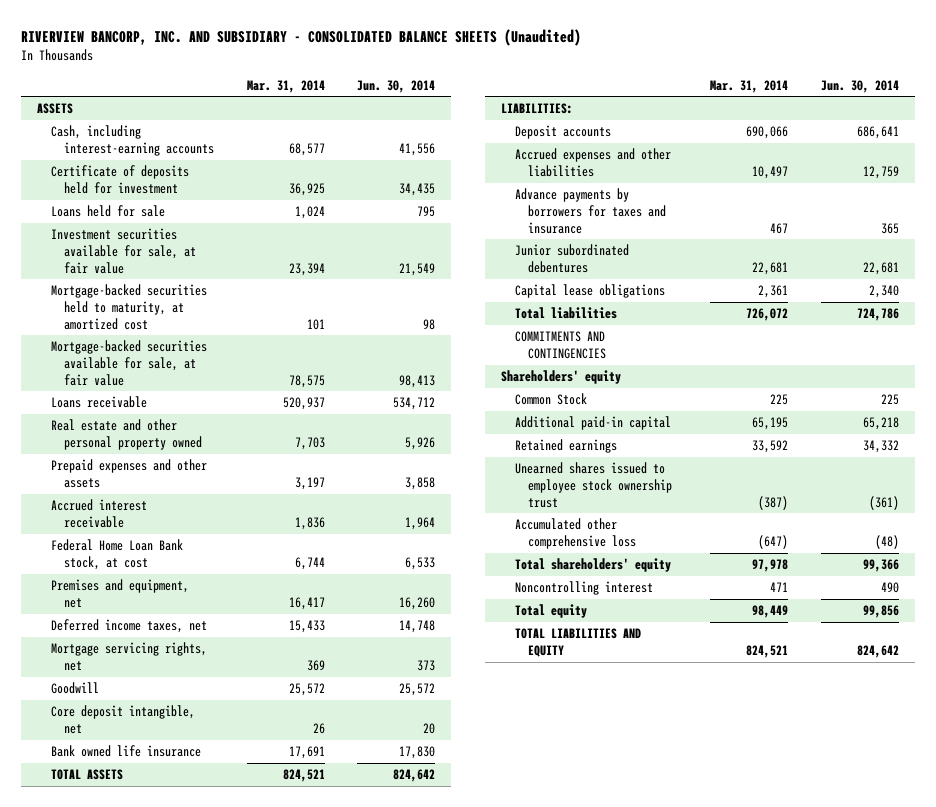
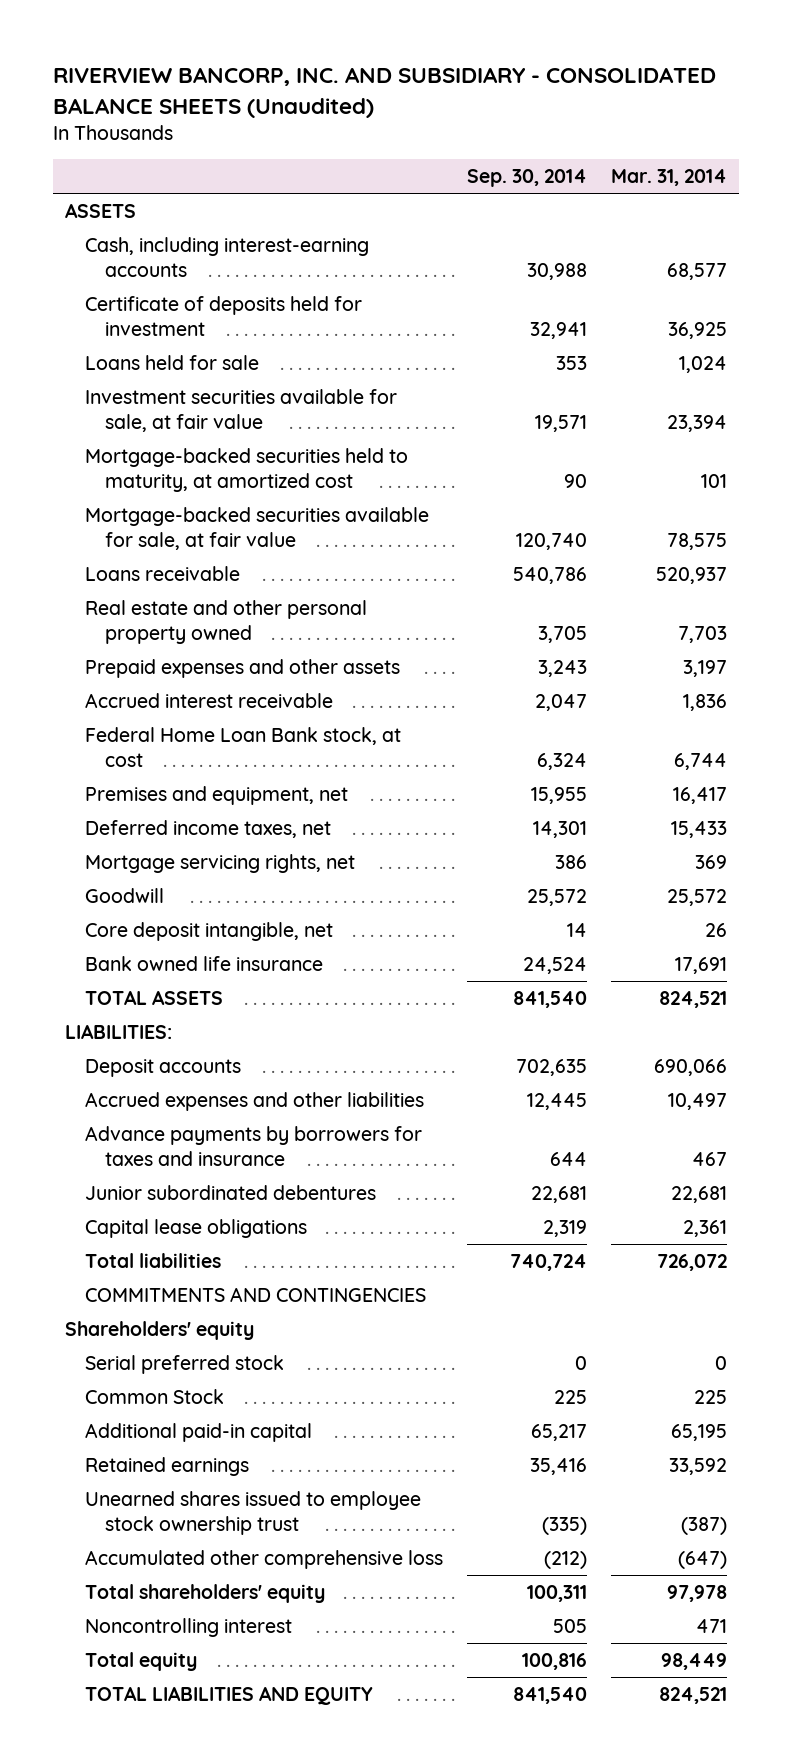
[356,79,435,93] Jun. 30, 2014 -> none
none -> [466,169,587,188] Sep. 30, 2014
none -> [85,1354,285,1374] Serial preferred stock

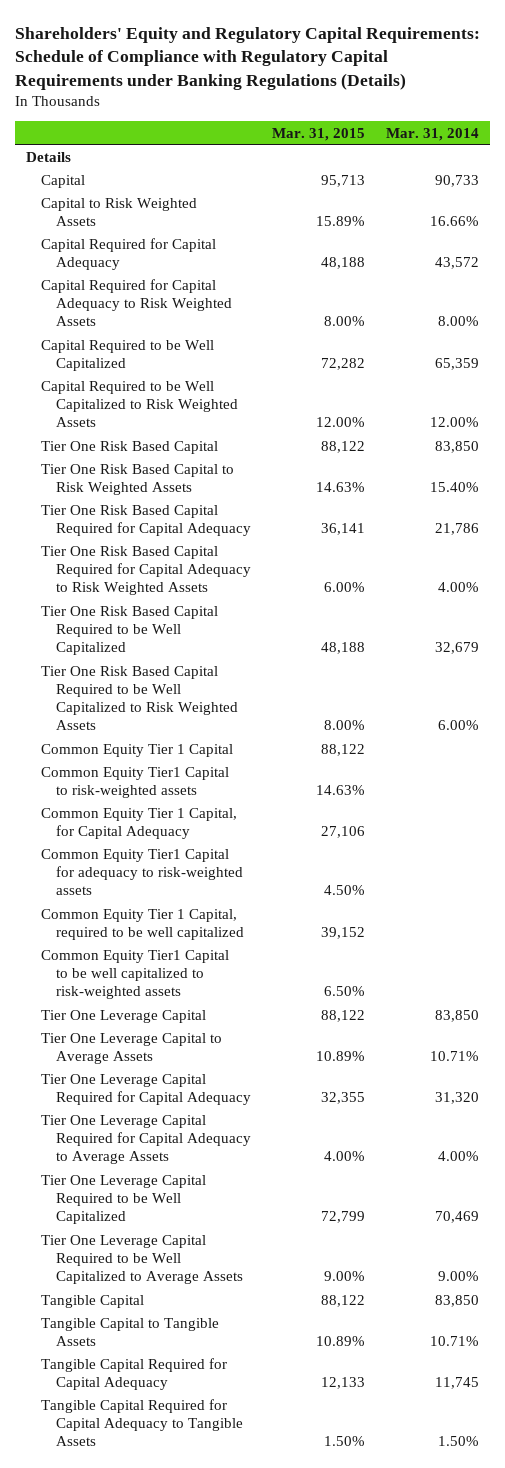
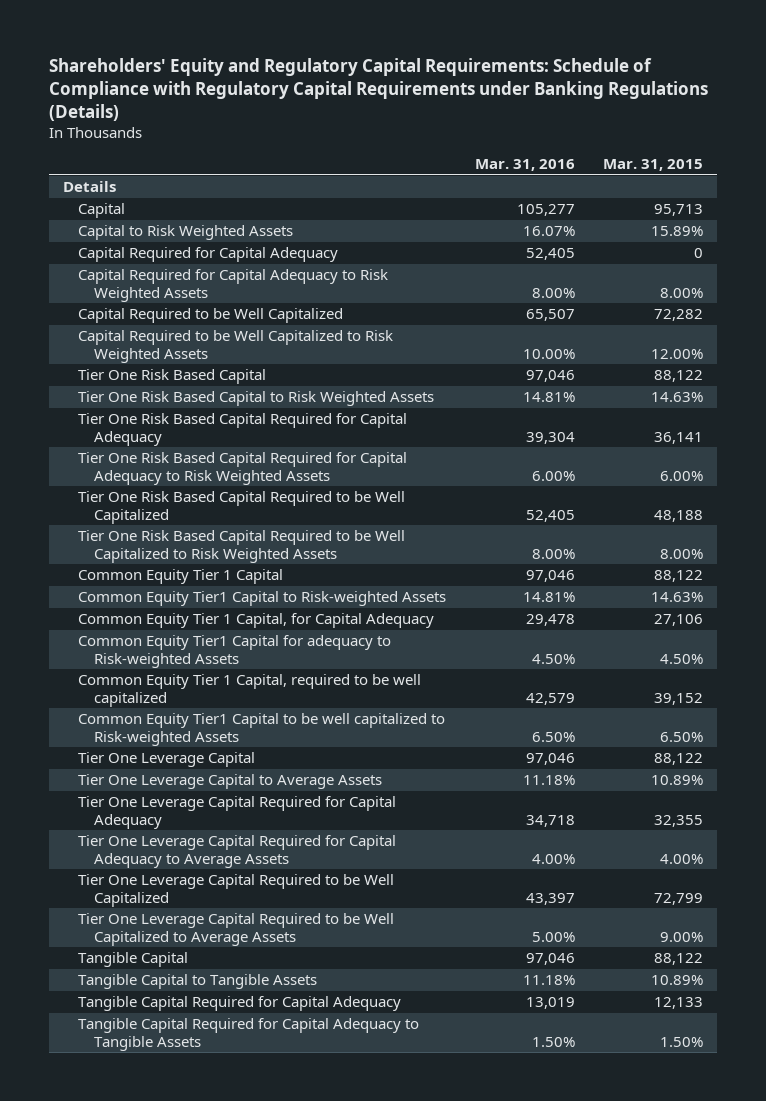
[386,127,480,141] Mar. 31, 2014 -> none
none -> [474,158,575,171] Mar. 31, 2016
[320,256,365,269] 48,188 -> [693,248,703,259] 0
[40,766,229,798] Common Equity Tier1 Capital to risk-weighted assets -> [78,591,447,607] Common Equity Tier1 Capital to Risk-weighted Assets
[40,848,243,896] Common Equity Tier1 Capital for adequacy to risk-weighted assets -> [78,635,392,668] Common Equity Tier1 Capital for adequacy to Risk-weighted Assets
[40,949,229,1000] Common Equity Tier1 Capital to be well capitalized to risk-weighted assets -> [78,713,446,746] Common Equity Tier1 Capital to be well capitalized to Risk-weighted Assets

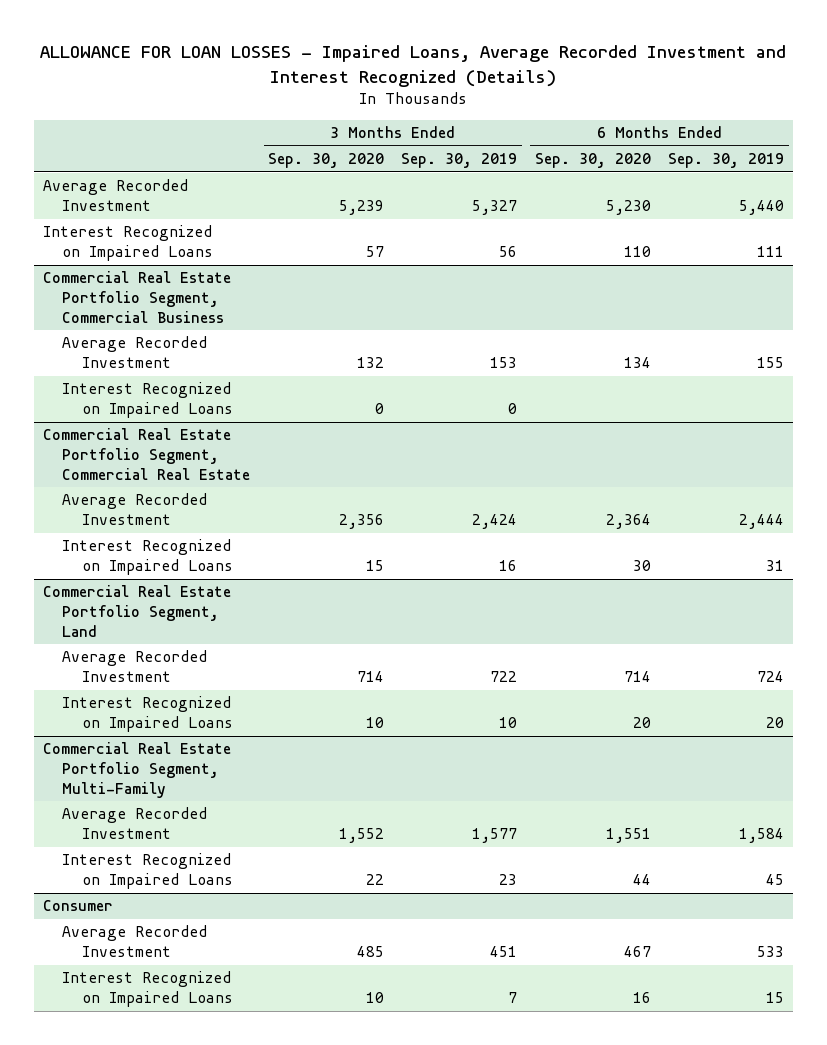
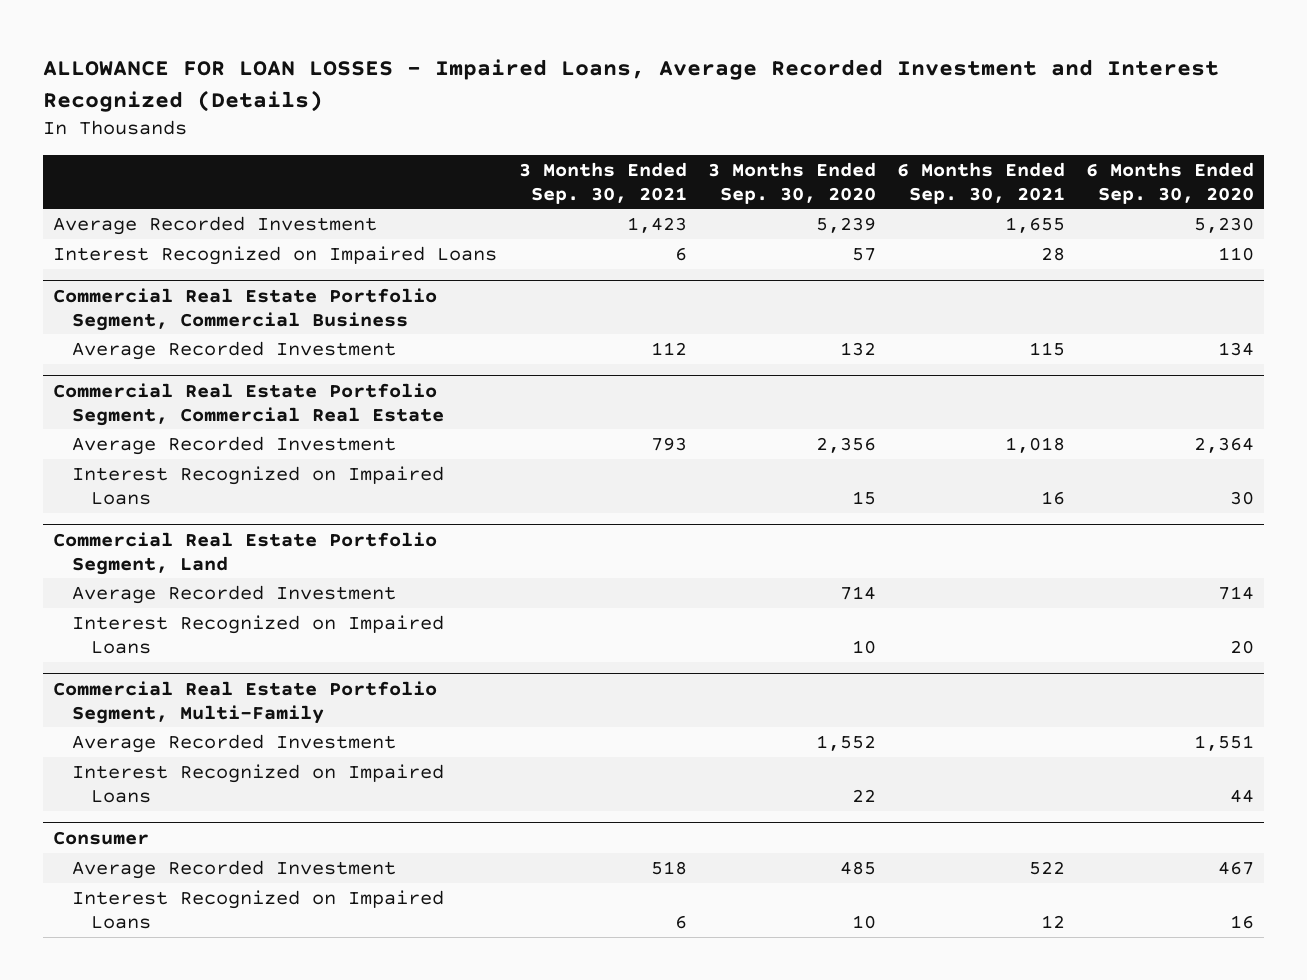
[401,152,518,168] Sep. 30, 2019 -> none
[668,152,785,168] Sep. 30, 2019 -> none
none -> [518,161,687,204] 3 Months Ended Sep. 30, 2021
none -> [896,161,1065,204] 6 Months Ended Sep. 30, 2021
[62,382,234,419] Interest Recognized on Impaired Loans -> none

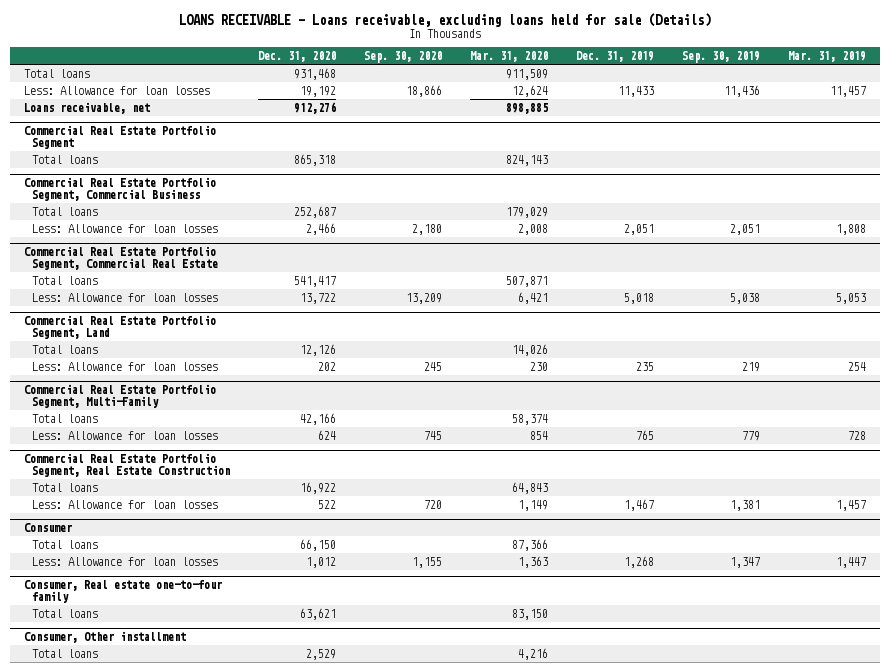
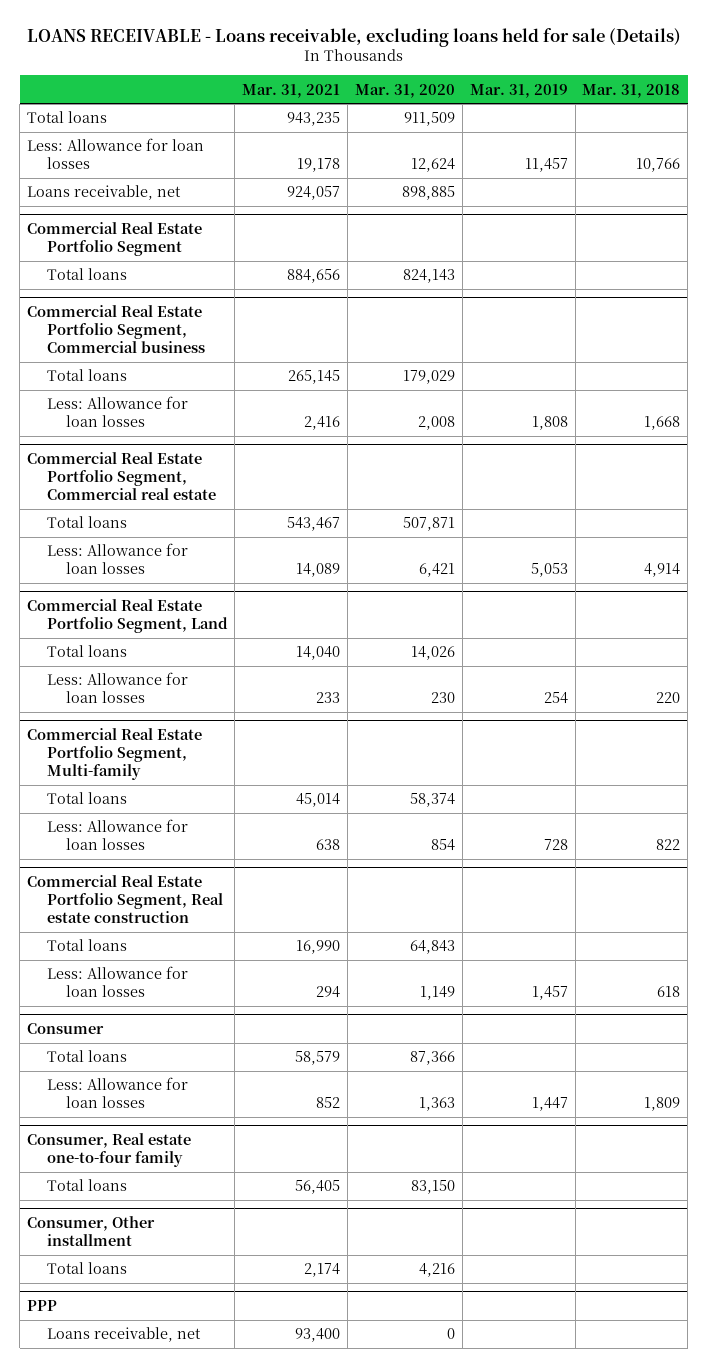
[257,51,336,63] Dec. 31, 2020 -> none
[363,51,442,64] Sep. 30, 2020 -> none
[575,51,654,63] Dec. 31, 2019 -> none
[681,51,760,64] Sep. 30, 2019 -> none
none -> [242,83,341,98] Mar. 31, 2021
none -> [582,83,681,98] Mar. 31, 2018
[23,177,216,202] Commercial Real Estate Portfolio Segment, Commercial Business -> [27,305,205,353] Commercial Real Estate Portfolio Segment, Commercial business
[23,246,218,271] Commercial Real Estate Portfolio Segment, Commercial Real Estate -> [27,452,216,500] Commercial Real Estate Portfolio Segment, Commercial real estate
[23,384,216,409] Commercial Real Estate Portfolio Segment, Multi-Family -> [27,728,203,780] Commercial Real Estate Portfolio Segment, Multi-family
[23,453,230,478] Commercial Real Estate Portfolio Segment, Real Estate Construction -> [27,875,223,923] Commercial Real Estate Portfolio Segment, Real estate construction
none -> [27,1300,58,1312] PPP
none -> [46,1327,201,1343] Loans receivable, net

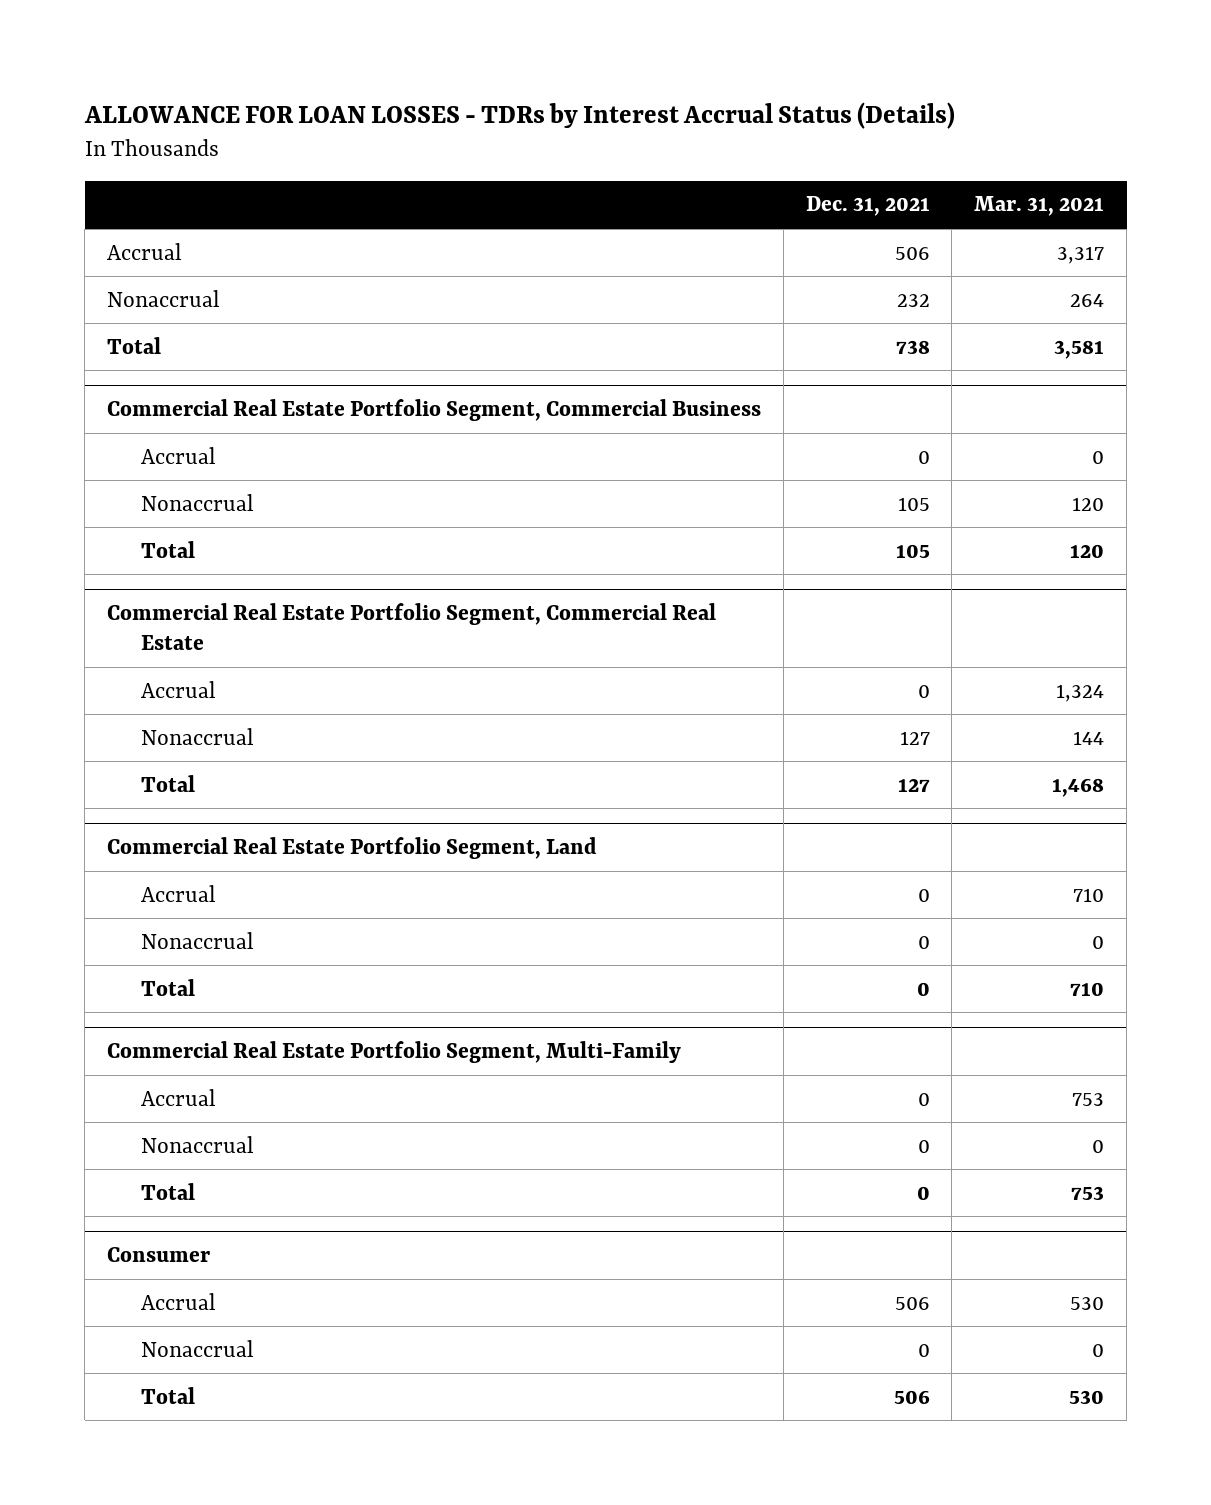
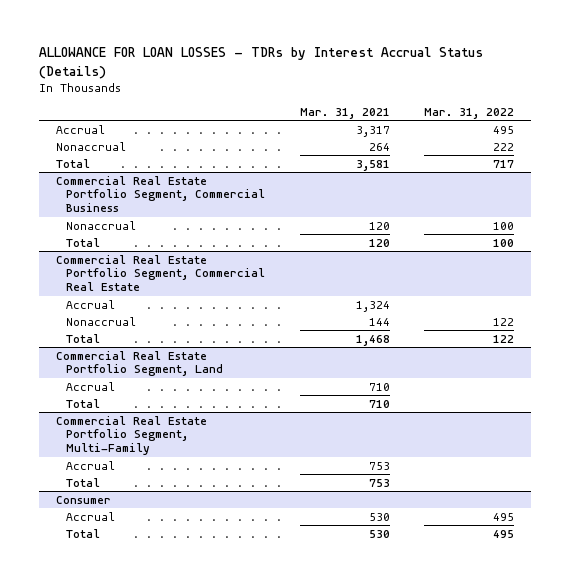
[805,196,930,217] Dec. 31, 2021 -> none
none -> [424,107,515,119] Mar. 31, 2022
[140,446,216,464] Accrual -> none
[140,931,254,949] Nonaccrual -> none
[140,1135,254,1153] Nonaccrual -> none
[140,1339,254,1357] Nonaccrual -> none

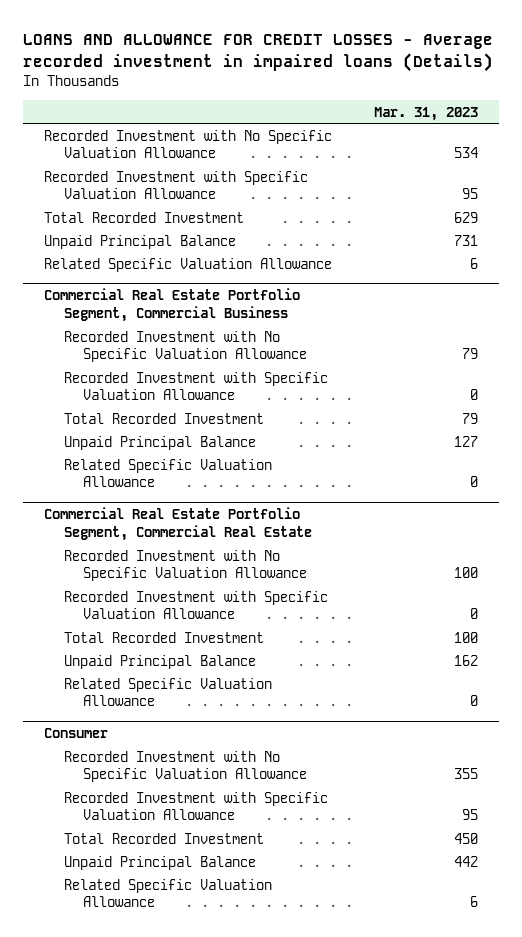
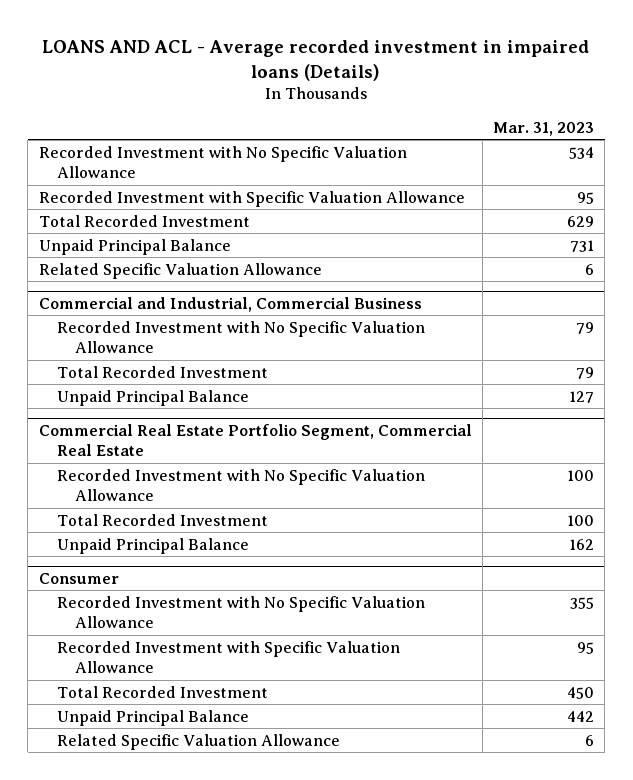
[23,33,494,72] LOANS AND ALLOWANCE FOR CREDIT LOSSES - Average recorded investment in impaired loans (Details) -> [42,39,590,81] LOANS AND ACL - Average recorded investment in impaired loans (Details)
[44,288,301,323] Commercial Real Estate Portfolio Segment, Commercial Business -> none
none -> [38,296,422,312] Commercial and Industrial, Commercial Business
[63,371,328,401] Recorded Investment with Specific Valuation Allowance -> none
[63,458,272,488] Related Specific Valuation Allowance -> none
[63,590,328,620] Recorded Investment with Specific Valuation Allowance -> none
[63,677,272,707] Related Specific Valuation Allowance -> none

